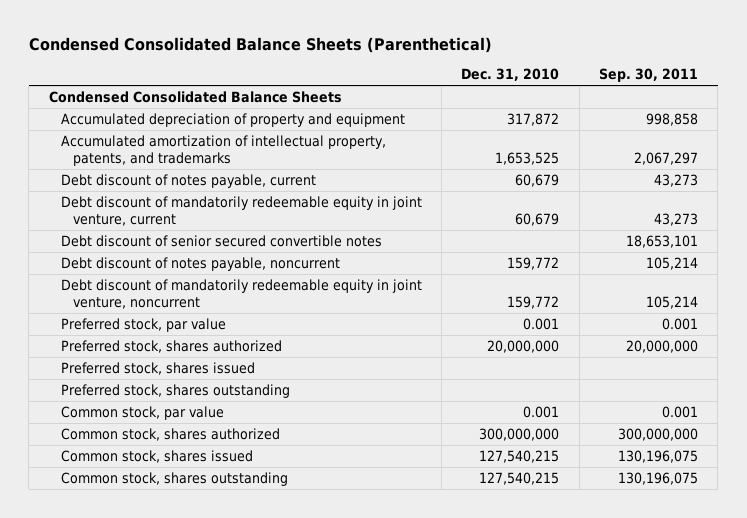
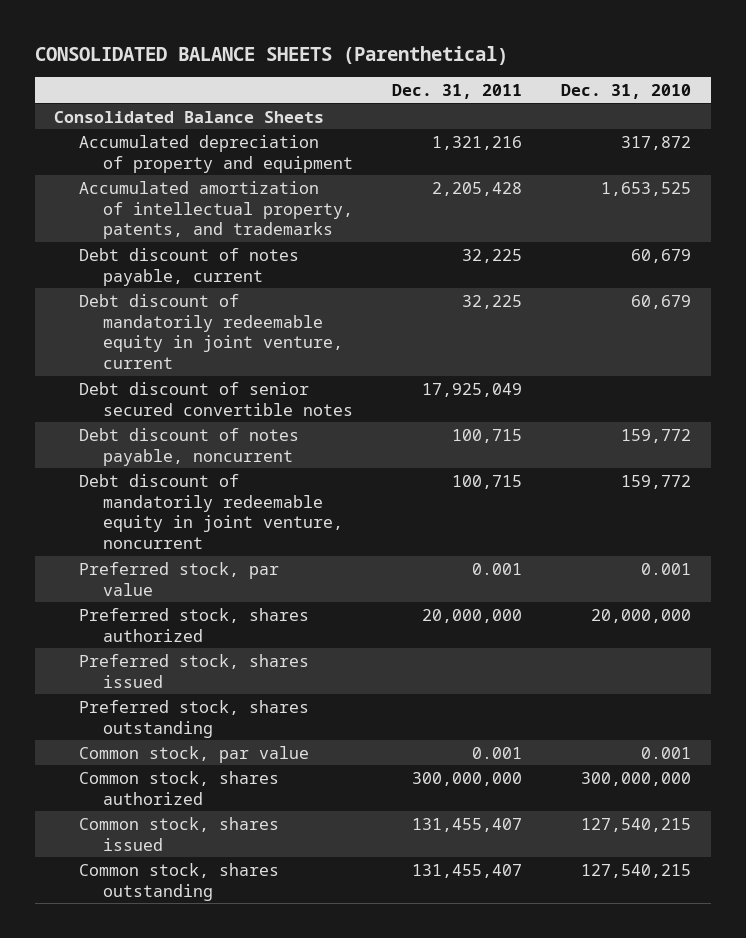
[28,36,492,53] Condensed Consolidated Balance Sheets (Parenthetical) -> [34,45,508,65] CONSOLIDATED BALANCE SHEETS (Parenthetical)
[598,68,698,83] Sep. 30, 2011 -> none
none -> [392,83,523,99] Dec. 31, 2011
[48,90,342,103] Condensed Consolidated Balance Sheets -> [54,110,325,123] Consolidated Balance Sheets

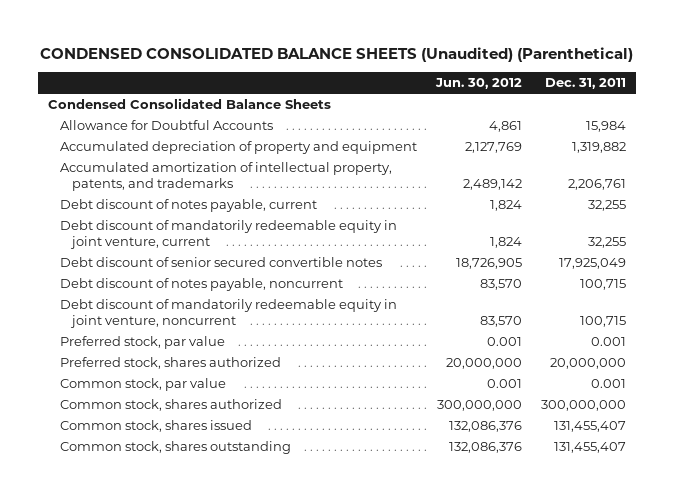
[34,45,508,65] CONSOLIDATED BALANCE SHEETS (Parenthetical) -> [40,46,634,62] CONDENSED CONSOLIDATED BALANCE SHEETS (Unaudited) (Parenthetical)
[561,83,692,99] Dec. 31, 2010 -> none
none -> [435,78,523,90] Jun. 30, 2012
[54,110,325,123] Consolidated Balance Sheets -> [47,98,331,110] Condensed Consolidated Balance Sheets
none -> [59,120,273,131] Allowance for Doubtful Accounts
[432,135,523,150] 1,321,216 -> [572,142,627,154] 1,319,882
[432,181,523,196] 2,205,428 -> [568,179,627,191] 2,206,761
[462,248,523,263] 32,225 -> [588,200,627,212] 32,255
[462,294,523,309] 32,225 -> [588,237,627,249] 32,255
[78,653,309,688] Preferred stock, shares issued -> none
[78,699,309,738] Preferred stock, shares outstanding -> none

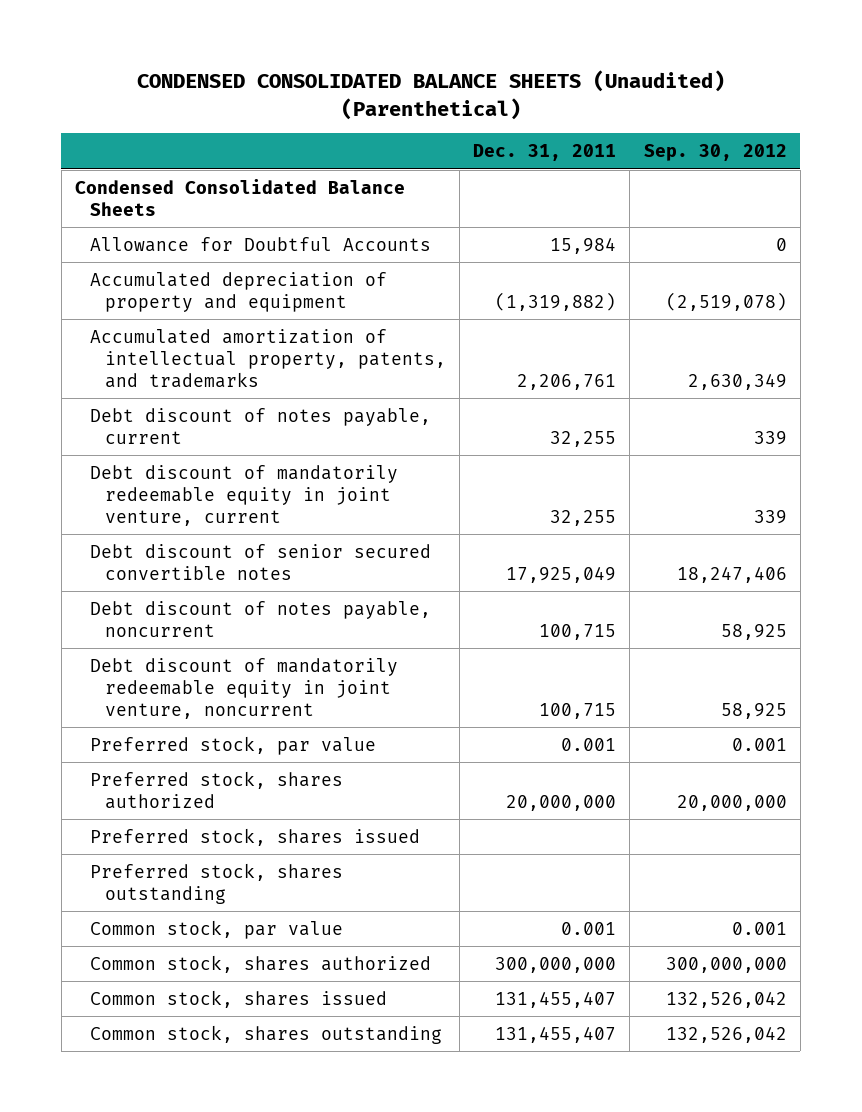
[435,78,523,90] Jun. 30, 2012 -> none
none -> [643,143,787,161] Sep. 30, 2012
[572,142,627,154] 1,319,882 -> [495,291,617,311] (1,319,882)
none -> [89,827,420,846] Preferred stock, shares issued
none -> [89,862,343,904] Preferred stock, shares outstanding

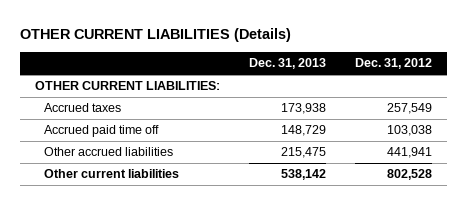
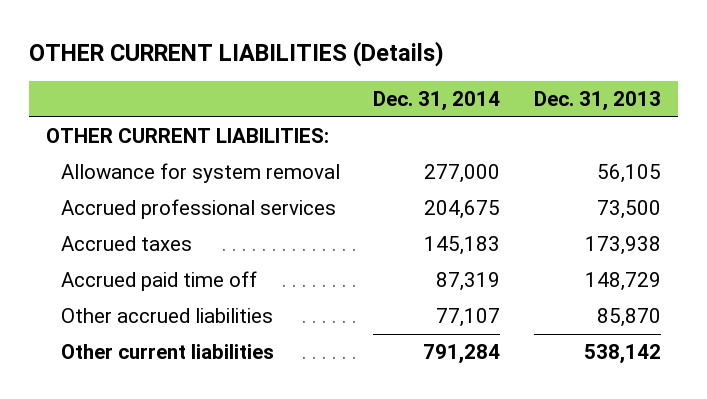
[355,58,433,70] Dec. 31, 2012 -> none
none -> [373,91,501,112] Dec. 31, 2014
none -> [60,163,340,184] Allowance for system removal
none -> [60,199,336,220] Accrued professional services
[281,147,327,159] 215,475 -> [596,308,661,328] 85,870

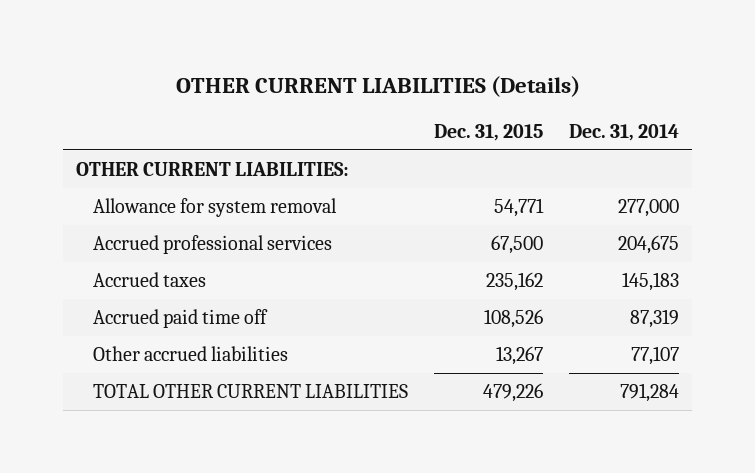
[533,91,661,112] Dec. 31, 2013 -> none
none -> [433,123,543,141] Dec. 31, 2015
[60,344,274,360] Other current liabilities -> [92,384,408,399] TOTAL OTHER CURRENT LIABILITIES

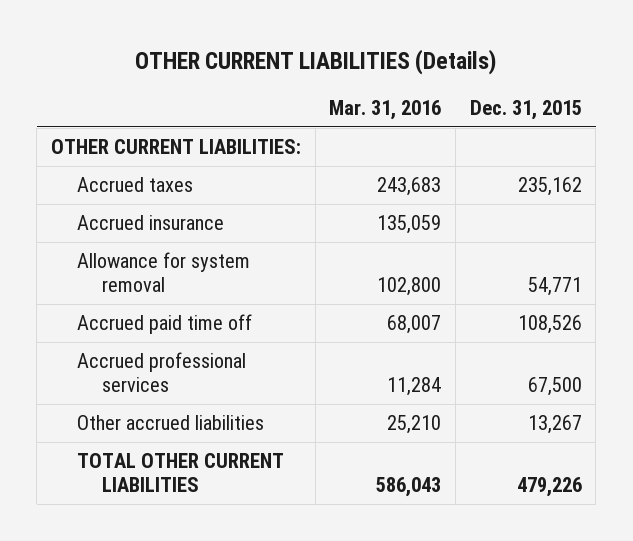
[569,123,680,141] Dec. 31, 2014 -> none
none -> [329,100,442,121] Mar. 31, 2016
none -> [76,215,224,231] Accrued insurance
[92,198,337,218] Allowance for system removal -> [76,252,250,293] Allowance for system removal
[92,235,332,255] Accrued professional services -> [76,352,246,393] Accrued professional services

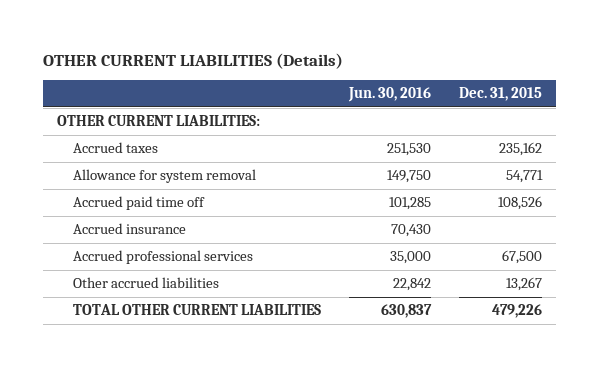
[329,100,442,121] Mar. 31, 2016 -> none
none -> [348,87,432,103] Jun. 30, 2016
[76,215,224,231] Accrued insurance -> [73,223,187,235] Accrued insurance

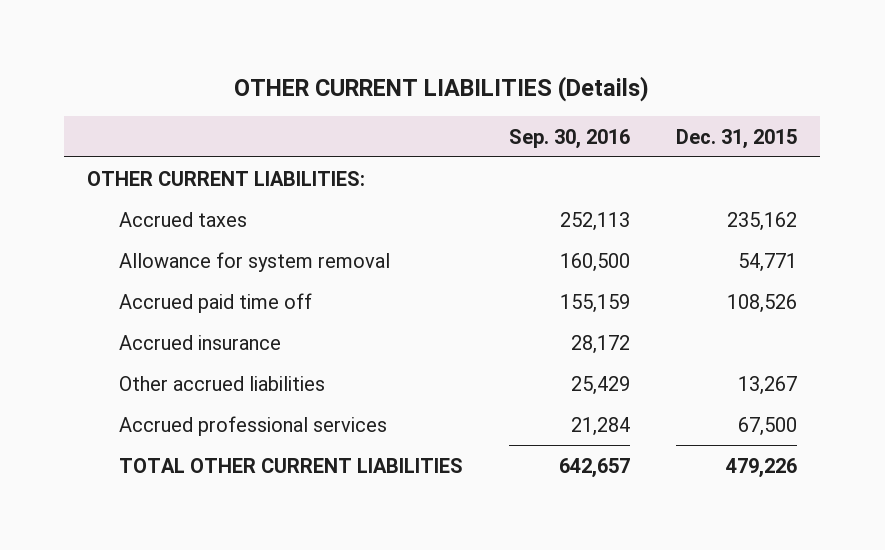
[348,87,432,103] Jun. 30, 2016 -> none
none -> [509,128,631,149] Sep. 30, 2016
[73,250,254,265] Accrued professional services -> [118,415,387,436] Accrued professional services

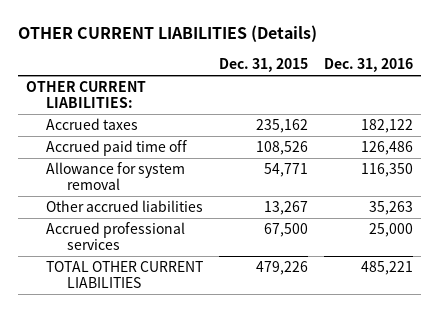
[509,128,631,149] Sep. 30, 2016 -> none
none -> [324,58,414,73] Dec. 31, 2016
[118,334,281,350] Accrued insurance -> none
[118,251,390,272] Allowance for system removal -> [46,161,186,191] Allowance for system removal

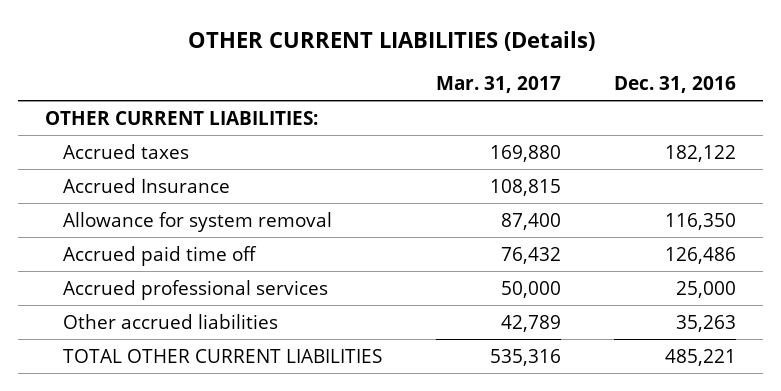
[219,58,309,73] Dec. 31, 2015 -> none
none -> [435,76,561,94] Mar. 31, 2017
none -> [63,177,231,193] Accrued Insurance
[46,139,188,156] Accrued paid time off -> [63,245,258,266] Accrued paid time off
[46,199,204,212] Other accrued liabilities -> [63,313,279,329] Other accrued liabilities

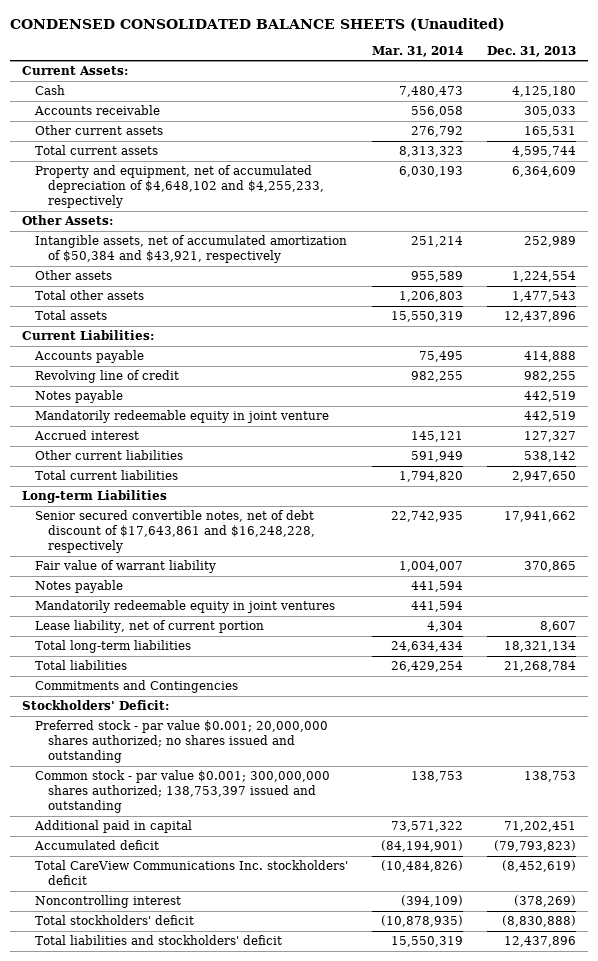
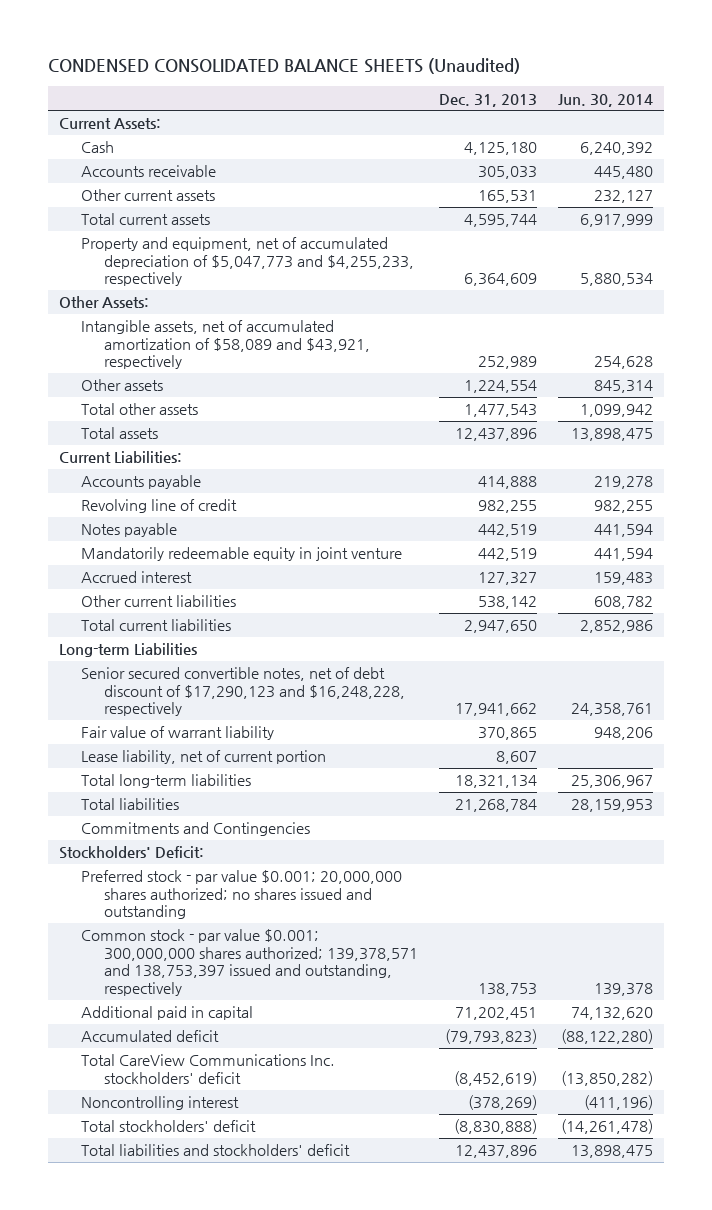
[371,45,463,57] Mar. 31, 2014 -> none
none -> [558,93,654,107] Jun. 30, 2014
[34,165,324,209] Property and equipment, net of accumulated depreciation of $4,648,102 and $4,255,233, respectively -> [81,237,414,287] Property and equipment, net of accumulated depreciation of $5,047,773 and $4,255,233, respectively
[34,235,347,264] Intangible assets, net of accumulated amortization of $50,384 and $43,921, respectively -> [81,320,370,370] Intangible assets, net of accumulated amortization of $58,089 and $43,921, respectively
[34,510,315,554] Senior secured convertible notes, net of debt discount of $17,643,861 and $16,248,228, respectively -> [81,667,405,717] Senior secured convertible notes, net of debt discount of $17,290,123 and $16,248,228, respectively
[34,580,123,594] Notes payable -> none
[34,600,335,614] Mandatorily redeemable equity in joint ventures -> none
[34,770,330,814] Common stock - par value $0.001; 300,000,000 shares authorized; 138,753,397 issued and outstanding -> [81,929,418,996] Common stock - par value $0.001; 300,000,000 shares authorized; 139,378,571 and 138,753,397 issued and outstanding, respectively

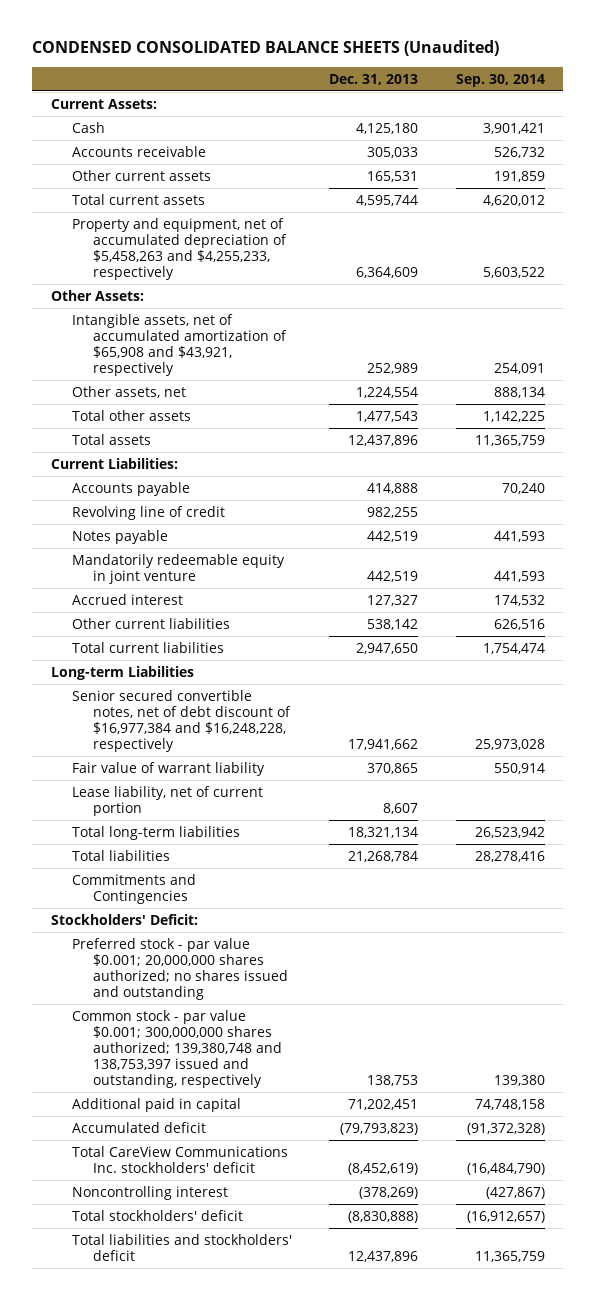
[558,93,654,107] Jun. 30, 2014 -> none
none -> [455,73,545,87] Sep. 30, 2014
[81,237,414,287] Property and equipment, net of accumulated depreciation of $5,047,773 and $4,255,233, respectively -> [72,217,288,281] Property and equipment, net of accumulated depreciation of $5,458,263 and $4,255,233, respectively
[81,320,370,370] Intangible assets, net of accumulated amortization of $58,089 and $43,921, respectively -> [72,313,288,377] Intangible assets, net of accumulated amortization of $65,908 and $43,921, respectively
[81,379,164,392] Other assets -> [72,385,187,398] Other assets, net
[81,667,405,717] Senior secured convertible notes, net of debt discount of $17,290,123 and $16,248,228, respectively -> [72,689,292,753] Senior secured convertible notes, net of debt discount of $16,977,384 and $16,248,228, respectively
[81,929,418,996] Common stock - par value $0.001; 300,000,000 shares authorized; 139,378,571 and 138,753,397 issued and outstanding, respectively -> [72,1009,283,1089] Common stock - par value $0.001; 300,000,000 shares authorized; 139,380,748 and 138,753,397 issued and outstanding, respectively

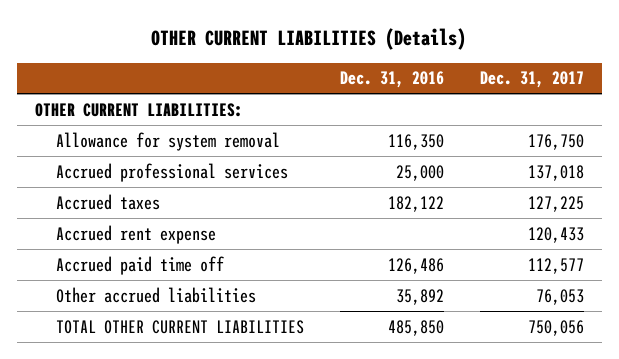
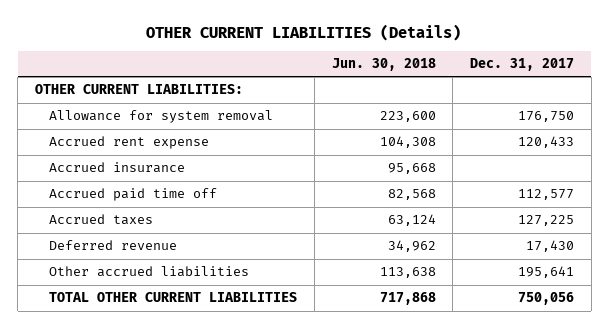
[339,71,444,89] Dec. 31, 2016 -> none
none -> [331,58,436,72] Jun. 30, 2018
[55,162,288,182] Accrued professional services -> none
none -> [49,162,186,174] Accrued insurance
[55,193,160,210] Accrued taxes -> [49,214,154,226] Accrued taxes
none -> [49,240,178,251] Deferred revenue
[535,288,584,305] 76,053 -> [517,266,574,279] 195,641

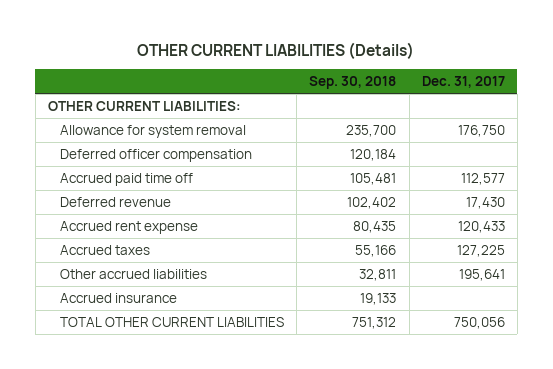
[331,58,436,72] Jun. 30, 2018 -> none
none -> [309,76,397,90] Sep. 30, 2018
none -> [60,148,253,162] Deferred officer compensation
[49,136,210,150] Accrued rent expense -> [60,220,199,234] Accrued rent expense
[49,214,154,226] Accrued taxes -> [60,244,151,255] Accrued taxes
[49,162,186,174] Accrued insurance -> [60,292,178,303] Accrued insurance

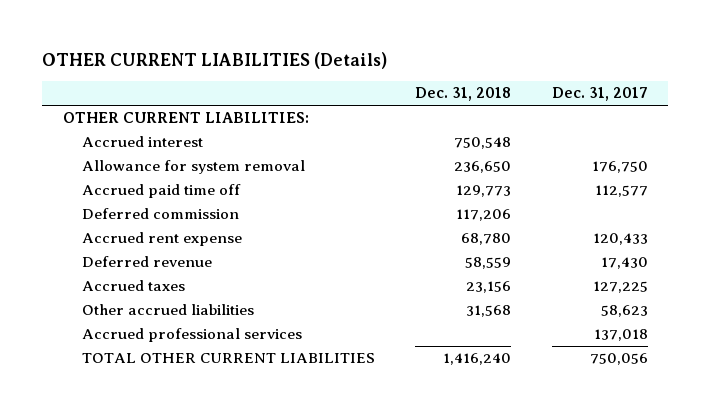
[309,76,397,90] Sep. 30, 2018 -> none
none -> [415,87,512,102] Dec. 31, 2018
none -> [81,136,203,148] Accrued interest
[60,148,253,162] Deferred officer compensation -> none
none -> [81,208,239,220] Deferred commission
[60,196,172,207] Deferred revenue -> [81,256,212,268] Deferred revenue
[60,292,178,303] Accrued insurance -> none
[458,268,505,281] 195,641 -> [600,305,648,318] 58,623
none -> [81,328,302,343] Accrued professional services

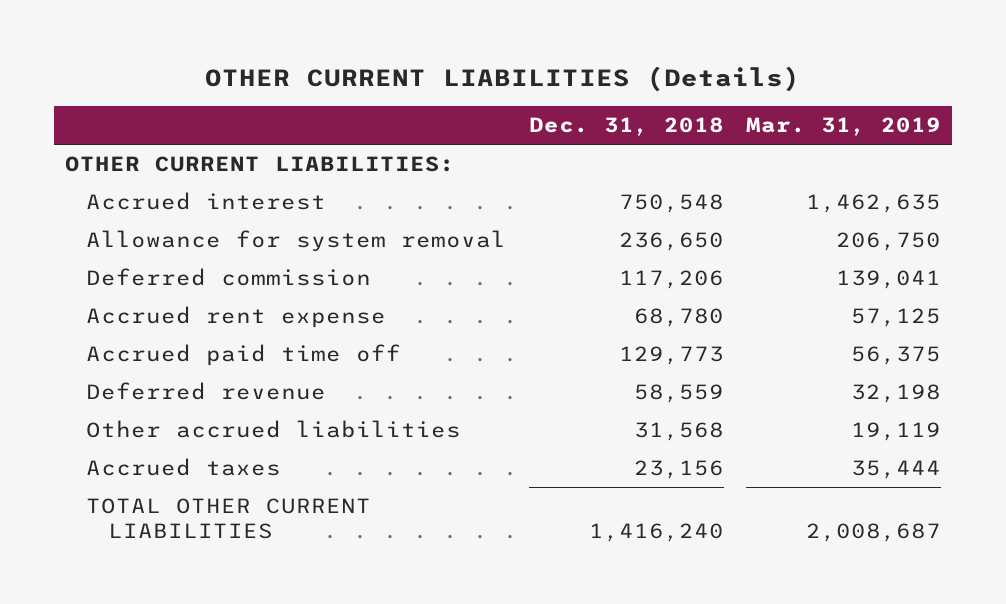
[551,87,648,102] Dec. 31, 2017 -> none
none -> [745,117,941,137] Mar. 31, 2019
[81,184,241,199] Accrued paid time off -> [86,344,402,367] Accrued paid time off
[81,328,302,343] Accrued professional services -> none
[81,280,185,292] Accrued taxes -> [86,458,282,477] Accrued taxes

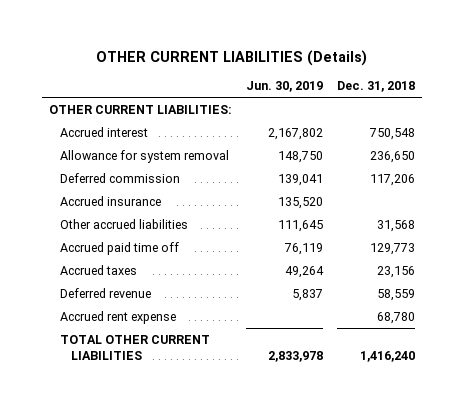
[745,117,941,137] Mar. 31, 2019 -> none
none -> [246,81,324,93] Jun. 30, 2019
none -> [60,195,162,206] Accrued insurance
[86,344,402,367] Accrued paid time off -> [60,241,180,255] Accrued paid time off
[86,382,327,401] Deferred revenue -> [60,287,152,298] Deferred revenue
[86,306,387,329] Accrued rent expense -> [60,310,177,324] Accrued rent expense

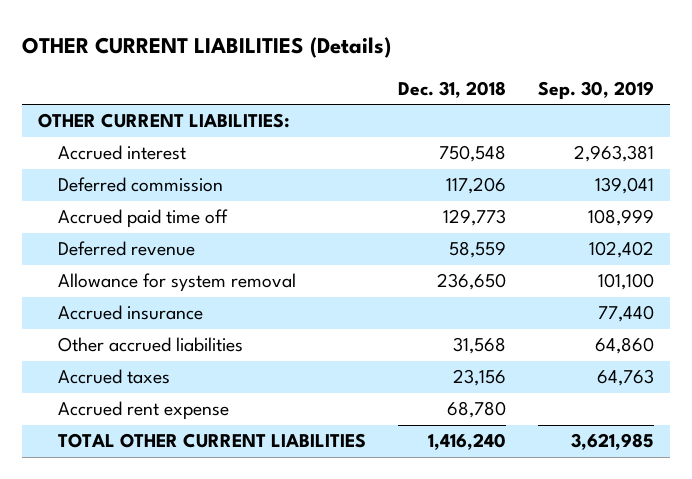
[246,81,324,93] Jun. 30, 2019 -> none
none -> [538,80,655,100] Sep. 30, 2019
[60,241,180,255] Accrued paid time off -> [58,209,229,229] Accrued paid time off
[60,287,152,298] Deferred revenue -> [58,241,196,257] Deferred revenue
[60,149,230,163] Allowance for system removal -> [58,273,297,293] Allowance for system removal

